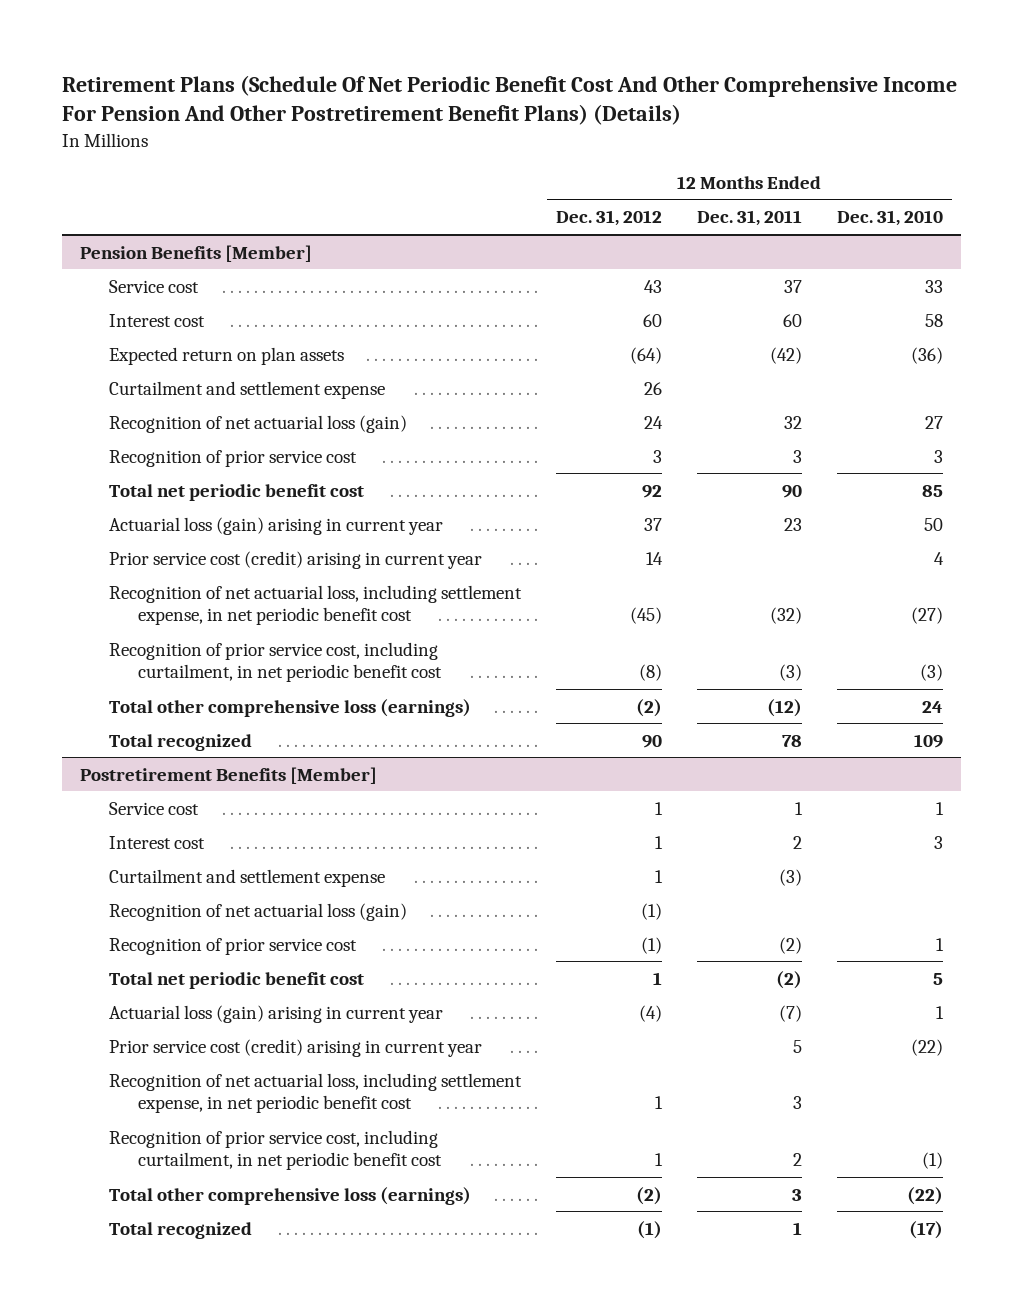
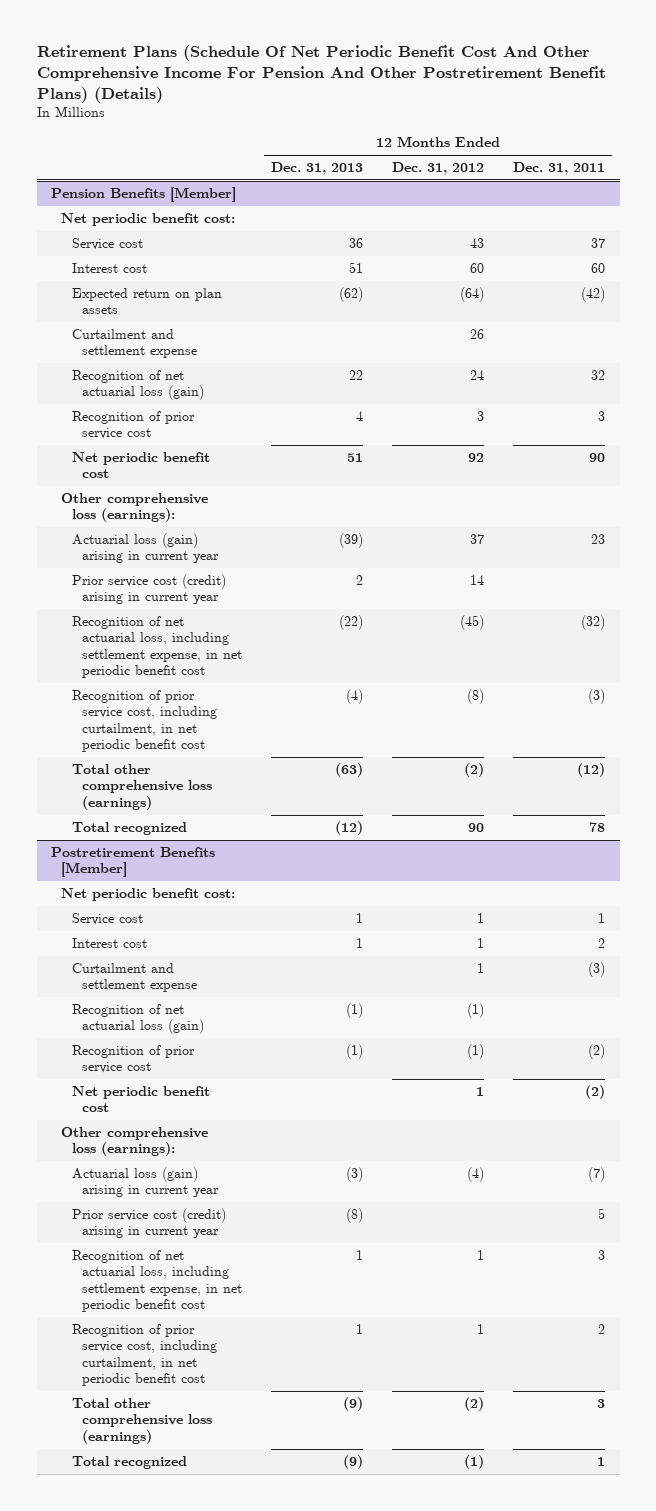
[837,210,944,227] Dec. 31, 2010 -> none
none -> [270,162,363,176] Dec. 31, 2013
none -> [61,212,236,226] Net periodic benefit cost:
[108,483,364,501] Total net periodic benefit cost -> [71,451,210,479] Net periodic benefit cost
none -> [61,492,209,523] Other comprehensive loss (earnings):
none -> [61,887,236,901] Net periodic benefit cost:
[108,971,364,989] Total net periodic benefit cost -> [71,1085,210,1113] Net periodic benefit cost
none -> [61,1126,209,1157] Other comprehensive loss (earnings):

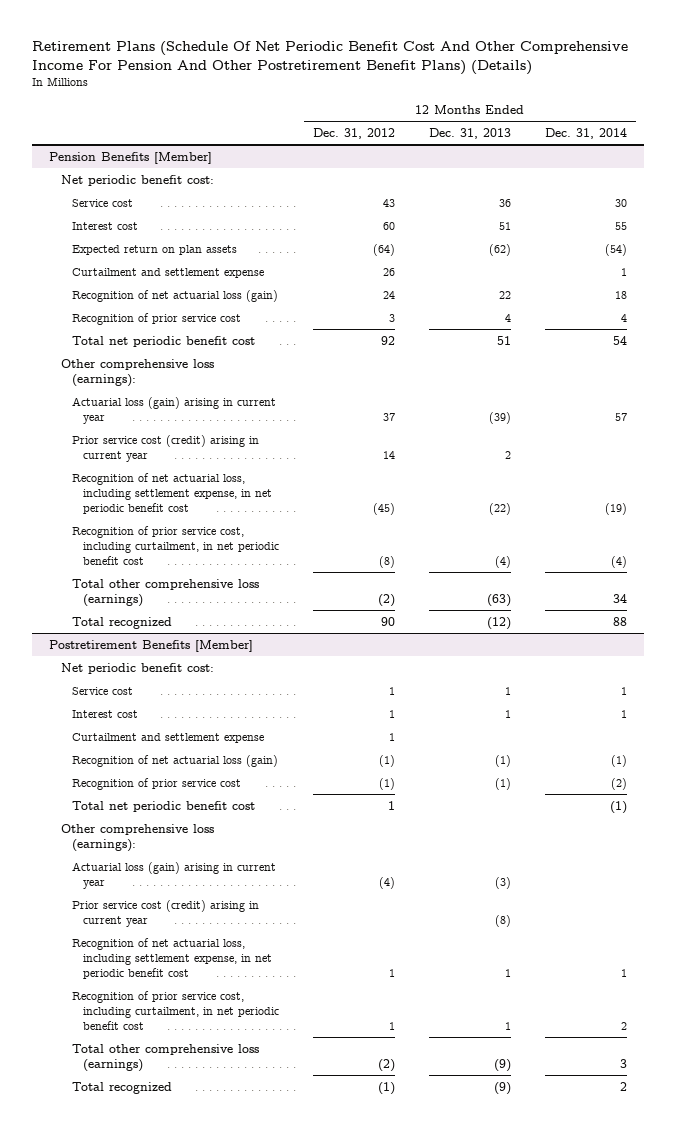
[513,162,606,176] Dec. 31, 2011 -> none
none -> [545,128,628,140] Dec. 31, 2014
[71,451,210,479] Net periodic benefit cost -> [71,335,255,347] Total net periodic benefit cost
[71,1085,210,1113] Net periodic benefit cost -> [71,800,255,812] Total net periodic benefit cost

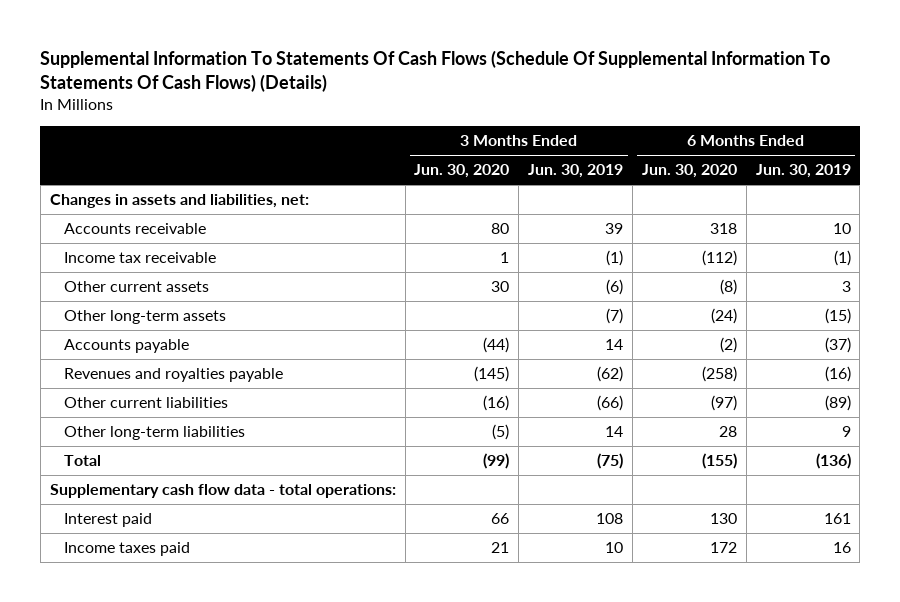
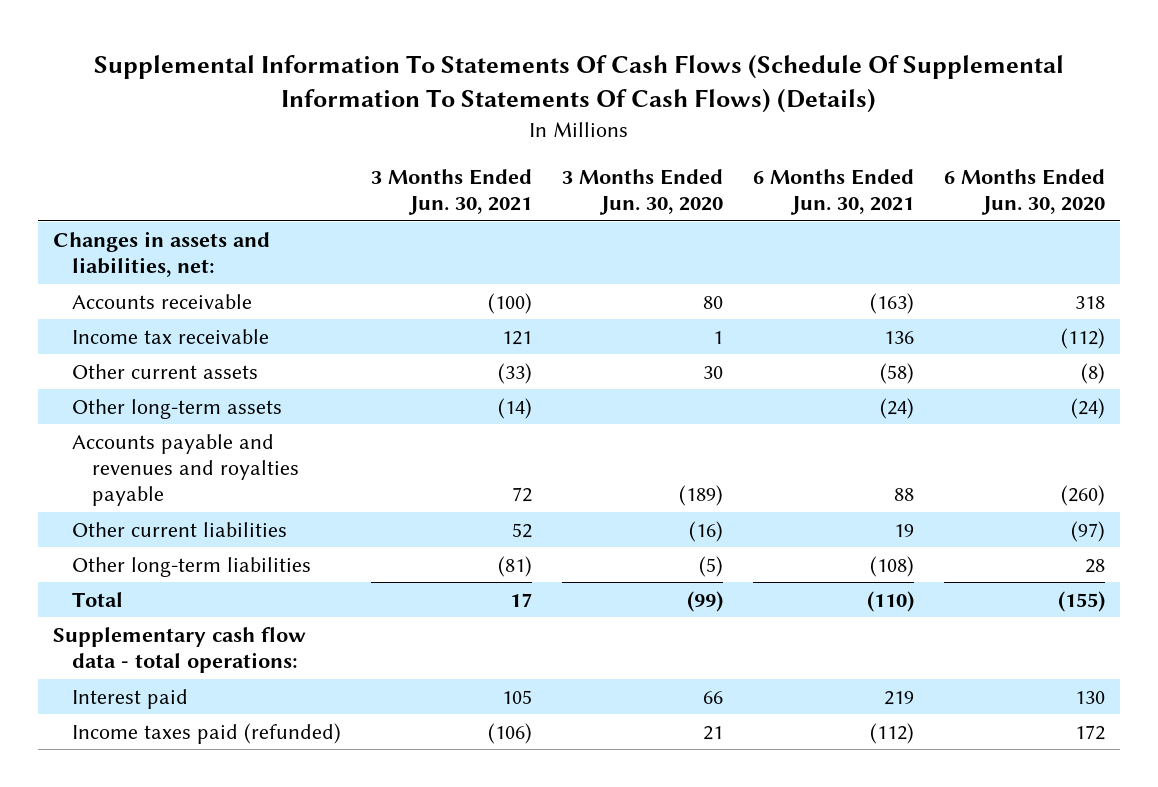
[528,164,624,179] Jun. 30, 2019 -> none
[755,164,851,179] Jun. 30, 2019 -> none
none -> [371,168,533,216] 3 Months Ended Jun. 30, 2021
none -> [752,168,914,216] 6 Months Ended Jun. 30, 2021
[63,339,189,354] Accounts payable -> none
[63,368,283,383] Revenues and royalties payable -> [72,433,299,507] Accounts payable and revenues and royalties payable
[474,366,510,383] (145) -> [679,485,724,507] (189)
[701,366,737,383] (258) -> [1060,485,1105,507] (260)
[63,542,190,557] Income taxes paid -> [72,722,342,744] Income taxes paid (refunded)

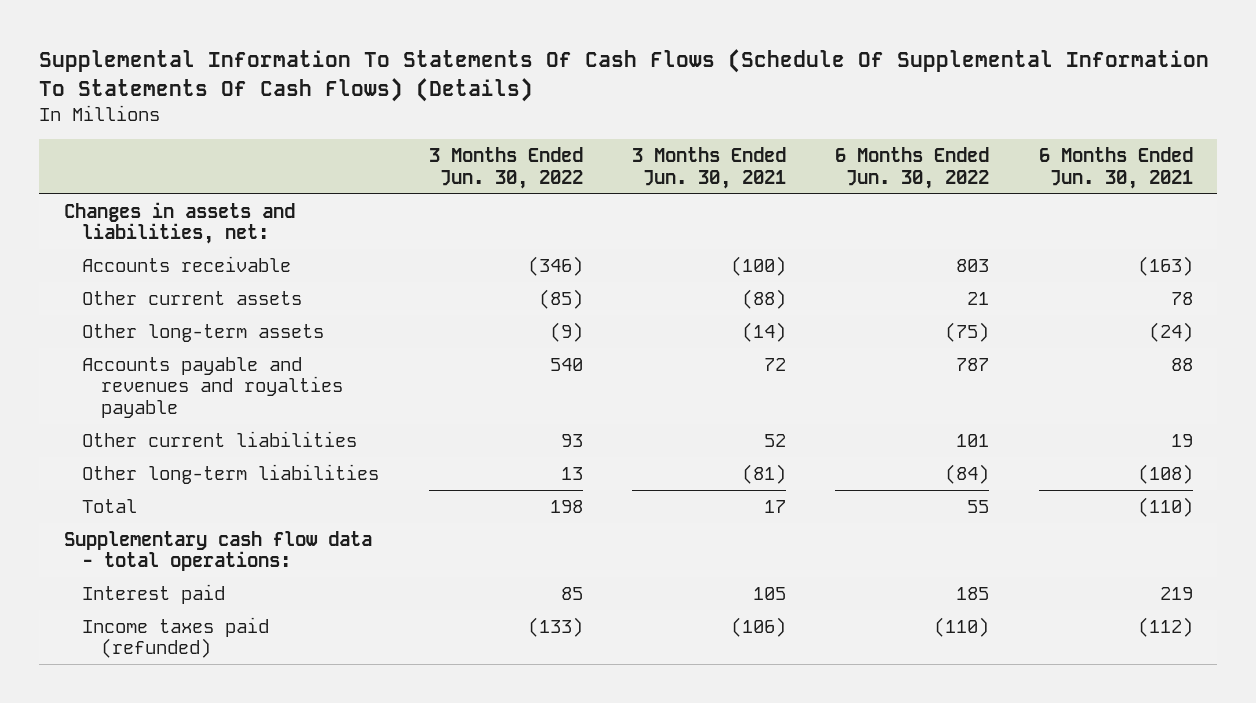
[562,168,724,216] 3 Months Ended Jun. 30, 2020 -> none
[943,168,1105,216] 6 Months Ended Jun. 30, 2020 -> none
none -> [428,147,583,189] 3 Months Ended Jun. 30, 2022
none -> [835,147,990,189] 6 Months Ended Jun. 30, 2022
[72,328,270,344] Income tax receivable -> none
[498,362,533,384] (33) -> [741,288,786,309] (88)
[879,362,914,384] (58) -> [1170,291,1193,305] 78

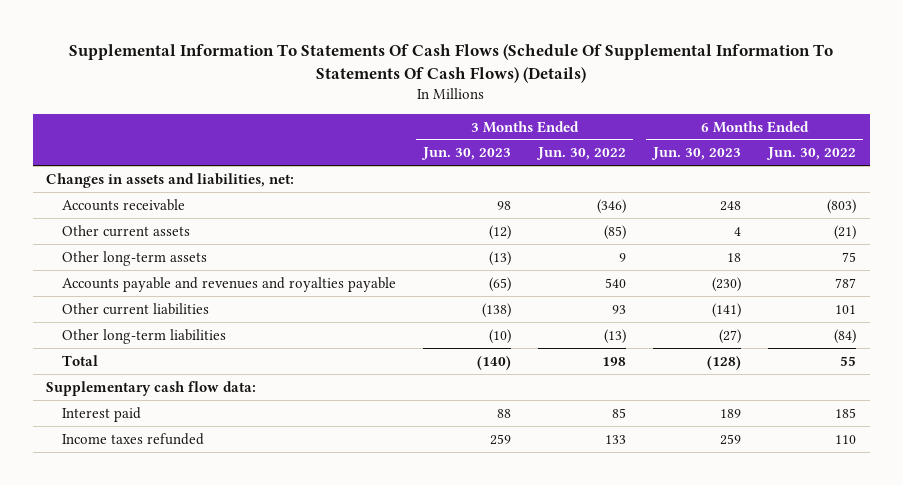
[631,147,786,189] 3 Months Ended Jun. 30, 2021 -> none
[1038,147,1193,189] 6 Months Ended Jun. 30, 2021 -> none
none -> [420,147,511,161] Jun. 30, 2023
none -> [651,147,742,161] Jun. 30, 2023
[956,258,990,272] 803 -> [827,198,857,214] (803)
[967,291,990,305] 21 -> [834,224,857,240] (21)
[549,321,583,342] (9) -> [619,252,627,262] 9
[945,321,990,342] (75) -> [842,251,857,262] 75
[560,466,583,480] 13 -> [604,328,627,344] (13)
[63,530,372,572] Supplementary cash flow data - total operations: -> [46,380,257,396] Supplementary cash flow data:
[82,616,270,659] Income taxes paid (refunded) -> [61,432,204,445] Income taxes refunded
[527,616,583,637] (133) -> [605,434,627,444] 133
[934,616,990,637] (110) -> [835,434,857,444] 110

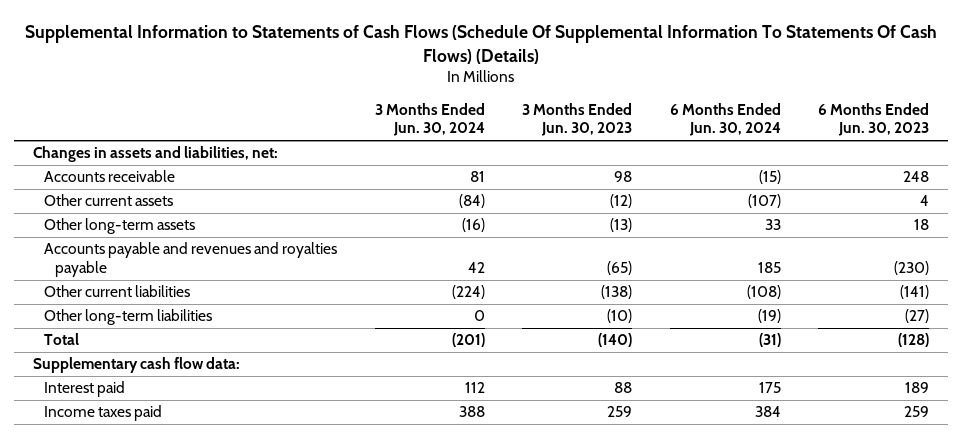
[69,43,834,83] Supplemental Information To Statements Of Cash Flows (Schedule Of Supplemental Information To Statements Of Cash Flows) (Details) -> [25,24,938,64] Supplemental Information to Statements of Cash Flows (Schedule Of Supplemental Information To Statements Of Cash Flows) (Details)
[536,147,627,161] Jun. 30, 2022 -> none
[766,147,857,161] Jun. 30, 2022 -> none
none -> [374,102,485,137] 3 Months Ended Jun. 30, 2024
none -> [669,102,781,137] 6 Months Ended Jun. 30, 2024
[61,432,204,445] Income taxes refunded -> [44,405,163,422] Income taxes paid

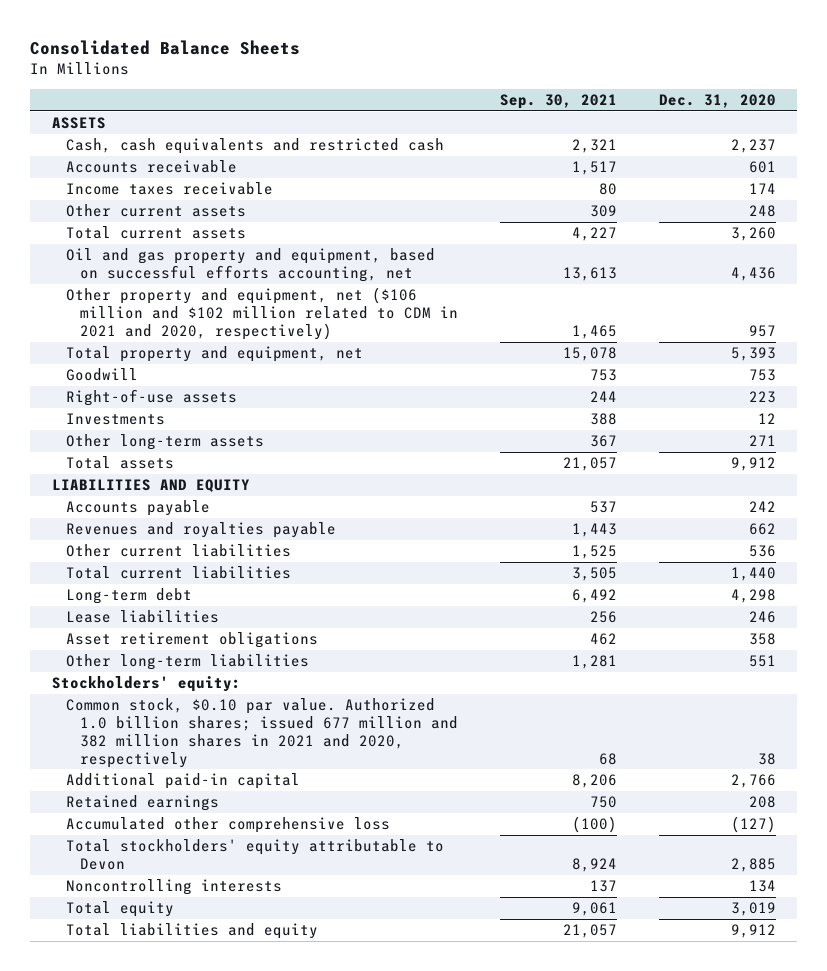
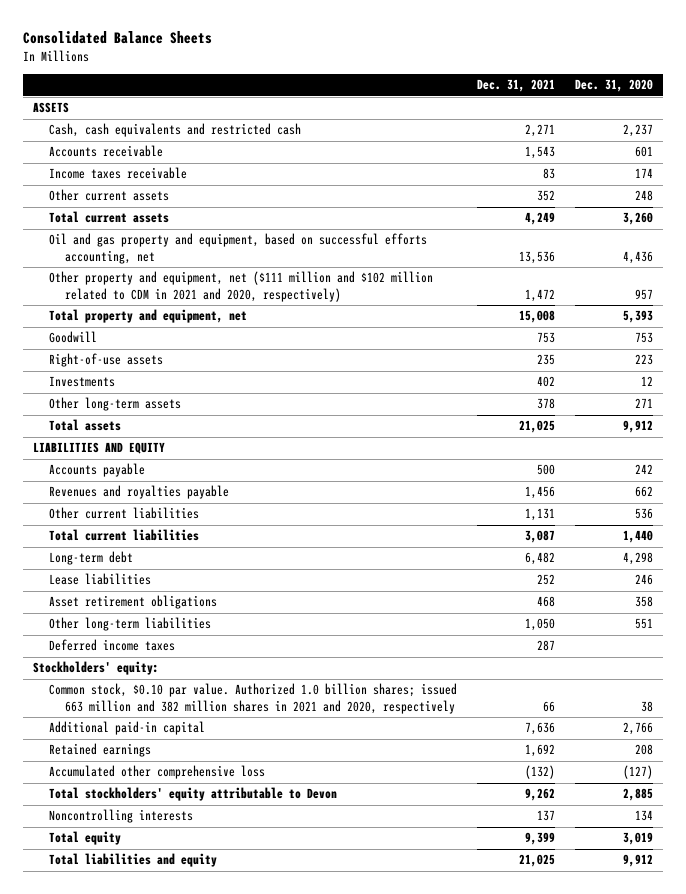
[499,94,617,110] Sep. 30, 2021 -> none
none -> [477,79,556,93] Dec. 31, 2021
[65,287,458,340] Other property and equipment, net ($106 million and $102 million related to CDM in 2021 and 2020, respectively) -> [48,271,433,303] Other property and equipment, net ($111 million and $102 million related to CDM in 2021 and 2020, respectively)
none -> [48,639,175,652] Deferred income taxes
[65,698,458,768] Common stock, $0.10 par value. Authorized 1.0 billion shares; issued 677 million and 382 million shares in 2021 and 2020, respectively -> [48,683,457,715] Common stock, $0.10 par value. Authorized 1.0 billion shares; issued 663 million and 382 million shares in 2021 and 2020, respectively

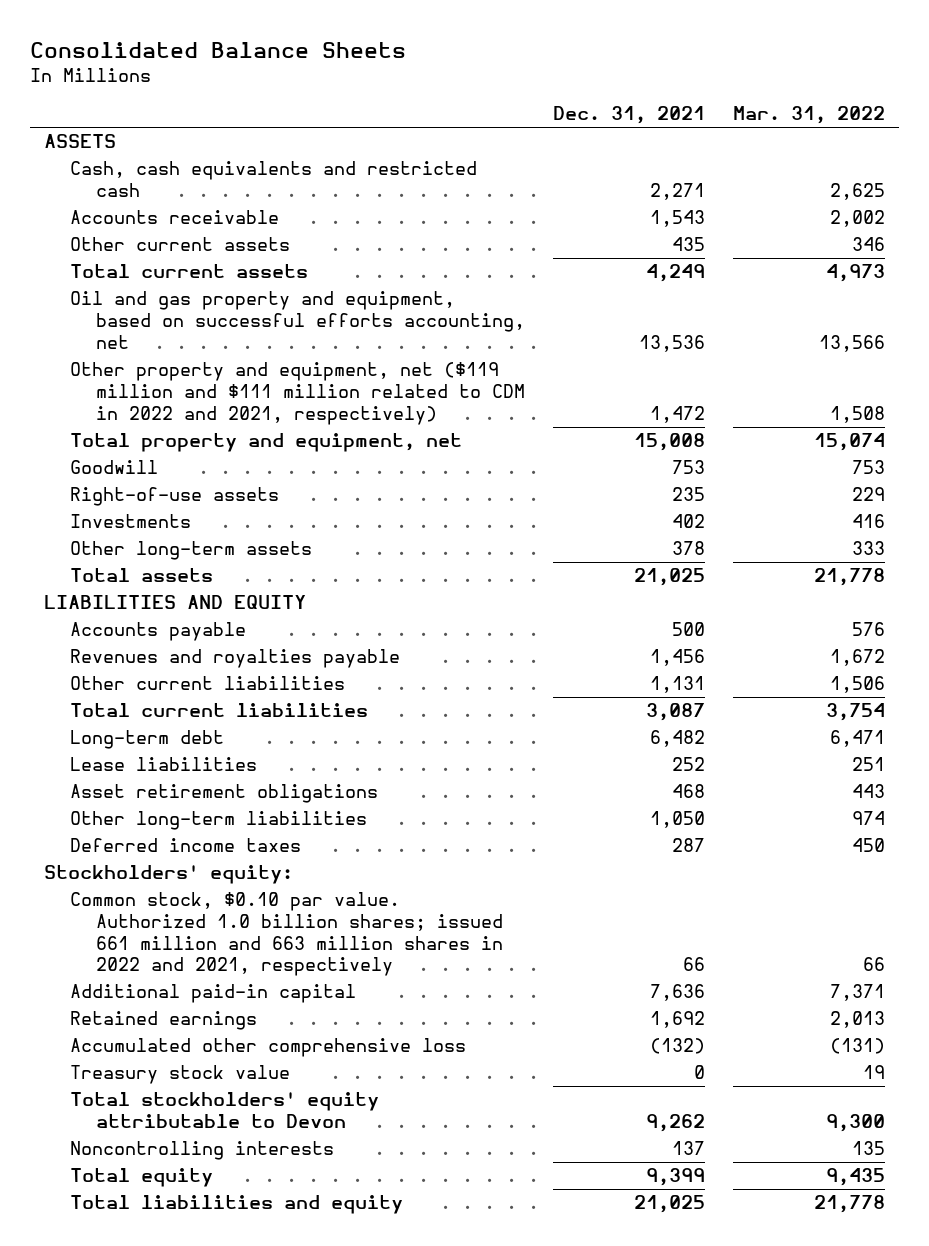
[575,79,654,93] Dec. 31, 2020 -> none
none -> [733,106,886,125] Mar. 31, 2022
[48,167,187,180] Income taxes receivable -> none
[537,190,556,202] 352 -> [672,237,706,252] 435
[48,271,433,303] Other property and equipment, net ($111 million and $102 million related to CDM in 2021 and 2020, respectively) -> [69,362,525,425] Other property and equipment, net ($119 million and $111 million related to CDM in 2022 and 2021, respectively)
[48,683,457,715] Common stock, $0.10 par value. Authorized 1.0 billion shares; issued 663 million and 382 million shares in 2021 and 2020, respectively -> [69,892,503,977] Common stock, $0.10 par value. Authorized 1.0 billion shares; issued 661 million and 663 million shares in 2022 and 2021, respectively
none -> [69,1065,290,1085] Treasury stock value

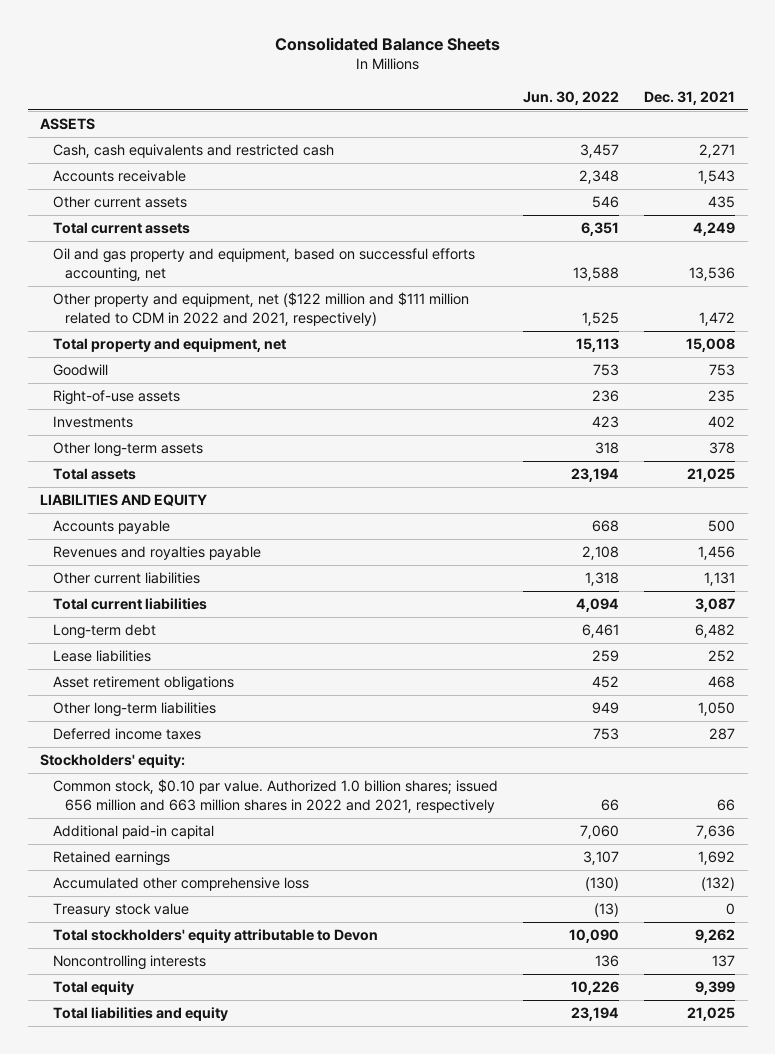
[733,106,886,125] Mar. 31, 2022 -> none
none -> [522,90,619,105] Jun. 30, 2022
[69,362,525,425] Other property and equipment, net ($119 million and $111 million related to CDM in 2022 and 2021, respectively) -> [52,292,469,326] Other property and equipment, net ($122 million and $111 million related to CDM in 2022 and 2021, respectively)
[69,892,503,977] Common stock, $0.10 par value. Authorized 1.0 billion shares; issued 661 million and 663 million shares in 2022 and 2021, respectively -> [52,779,498,813] Common stock, $0.10 par value. Authorized 1.0 billion shares; issued 656 million and 663 million shares in 2022 and 2021, respectively

